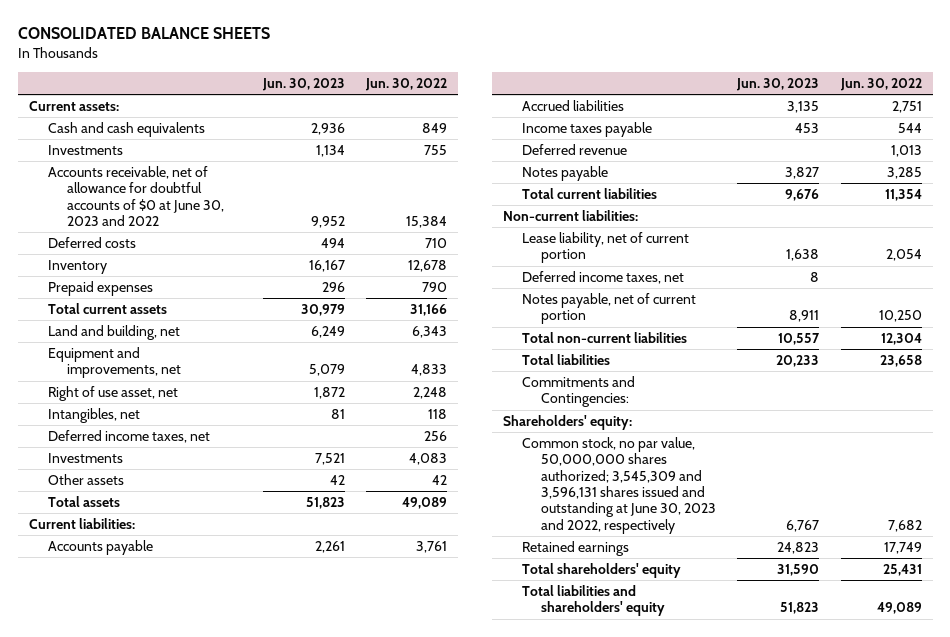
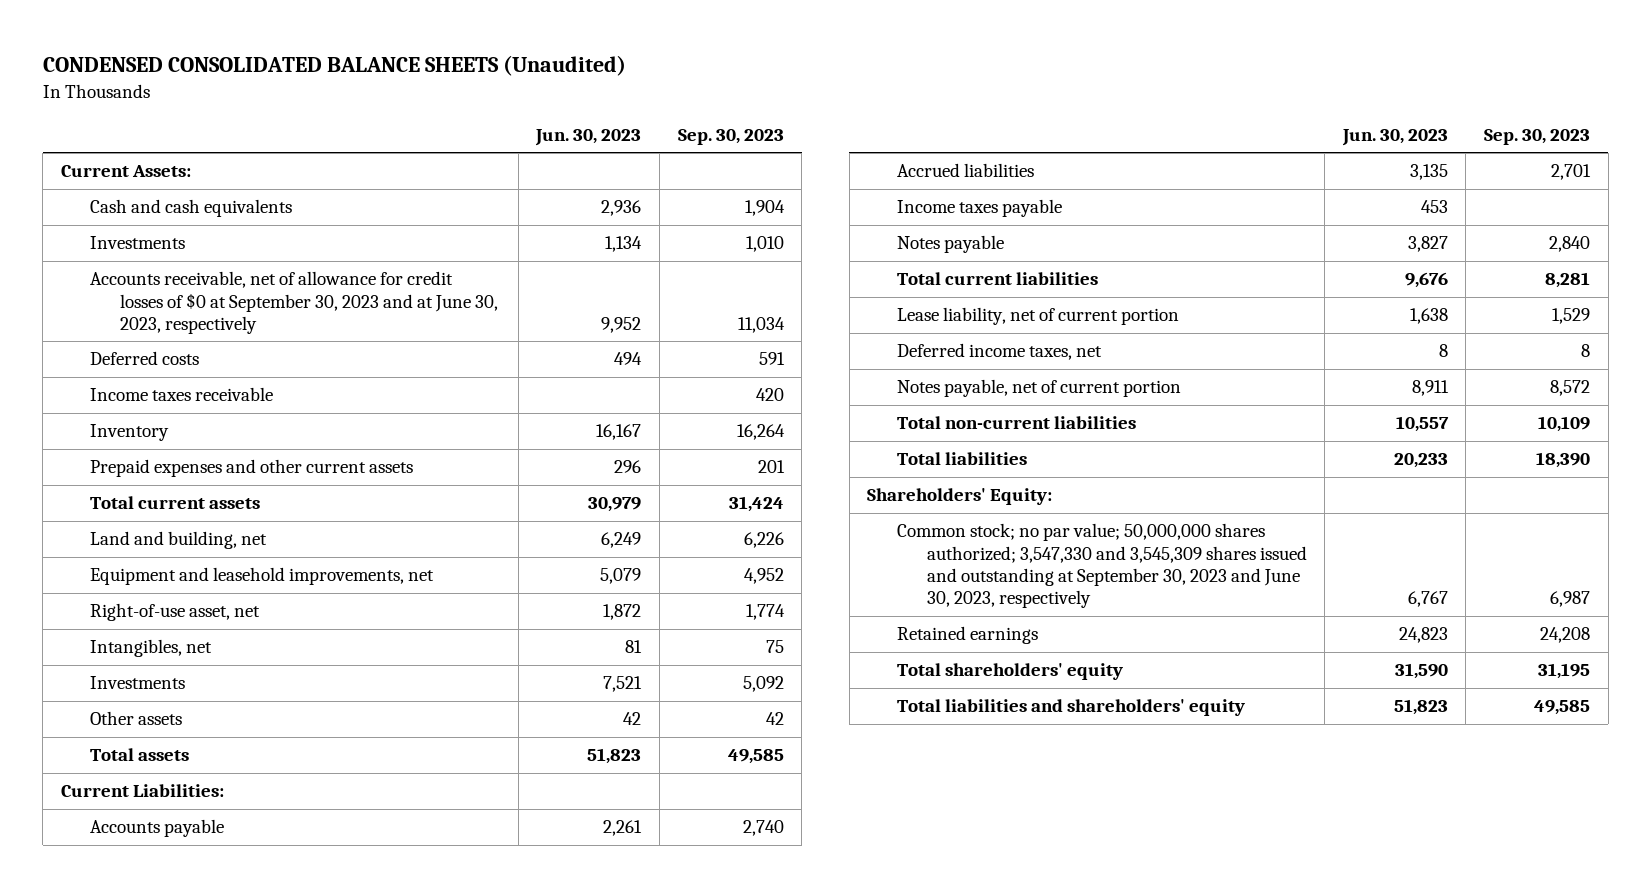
[17,27,270,40] CONSOLIDATED BALANCE SHEETS -> [42,55,626,77] CONDENSED CONSOLIDATED BALANCE SHEETS (Unaudited)
[365,77,448,91] Jun. 30, 2022 -> none
none -> [677,129,784,146] Sep. 30, 2023
[28,100,119,111] Current assets: -> [60,165,191,178] Current Assets:
[47,165,224,226] Accounts receivable, net of allowance for doubtful accounts of $0 at June 30, 2023 and 2022 -> [90,271,499,334] Accounts receivable, net of allowance for credit losses of $0 at September 30, 2023 and at June 30, 2023, respectively
none -> [90,387,274,402] Income taxes receivable
[47,280,153,296] Prepaid expenses -> [90,459,414,478] Prepaid expenses and other current assets
[47,346,181,379] Equipment and improvements, net -> [90,567,435,586] Equipment and leasehold improvements, net
[47,385,178,401] Right of use asset, net -> [90,603,261,622] Right-of-use asset, net
[47,429,210,443] Deferred income taxes, net -> none
[28,517,135,529] Current liabilities: -> [60,784,224,798] Current Liabilities:
[522,143,628,155] Deferred revenue -> none
[503,209,639,221] Non-current liabilities: -> none
[522,375,636,408] Commitments and Contingencies: -> none
[503,414,633,430] Shareholders' equity: -> [867,488,1053,506] Shareholders' Equity:
[522,436,717,534] Common stock, no par value, 50,000,000 shares authorized; 3,545,309 and 3,596,131 shares issued and outstanding at June 30, 2023 and 2022, respectively -> [896,523,1307,609] Common stock; no par value; 50,000,000 shares authorized; 3,547,330 and 3,545,309 shares issued and outstanding at September 30, 2023 and June 30, 2023, respectively

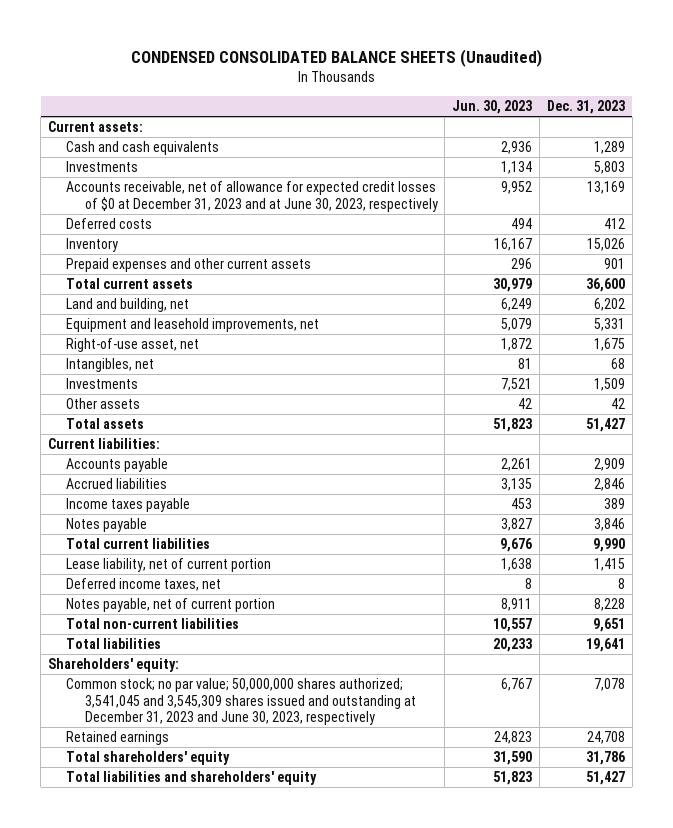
[677,129,784,146] Sep. 30, 2023 -> none
none -> [546,100,625,115] Dec. 31, 2023
[60,165,191,178] Current Assets: -> [48,121,144,133] Current assets:
[90,271,499,334] Accounts receivable, net of allowance for credit losses of $0 at September 30, 2023 and at June 30, 2023, respectively -> [66,181,438,212] Accounts receivable, net of allowance for expected credit losses of $0 at December 31, 2023 and at June 30, 2023, respectively
[90,387,274,402] Income taxes receivable -> none
[60,784,224,798] Current Liabilities: -> [48,438,161,450] Current liabilities:
[867,488,1053,506] Shareholders' Equity: -> [48,658,180,673] Shareholders' equity:
[896,523,1307,609] Common stock; no par value; 50,000,000 shares authorized; 3,547,330 and 3,545,309 shares issued and outstanding at September 30, 2023 and June 30, 2023, respectively -> [66,678,416,726] Common stock; no par value; 50,000,000 shares authorized; 3,541,045 and 3,545,309 shares issued and outstanding at December 31, 2023 and June 30, 2023, respectively

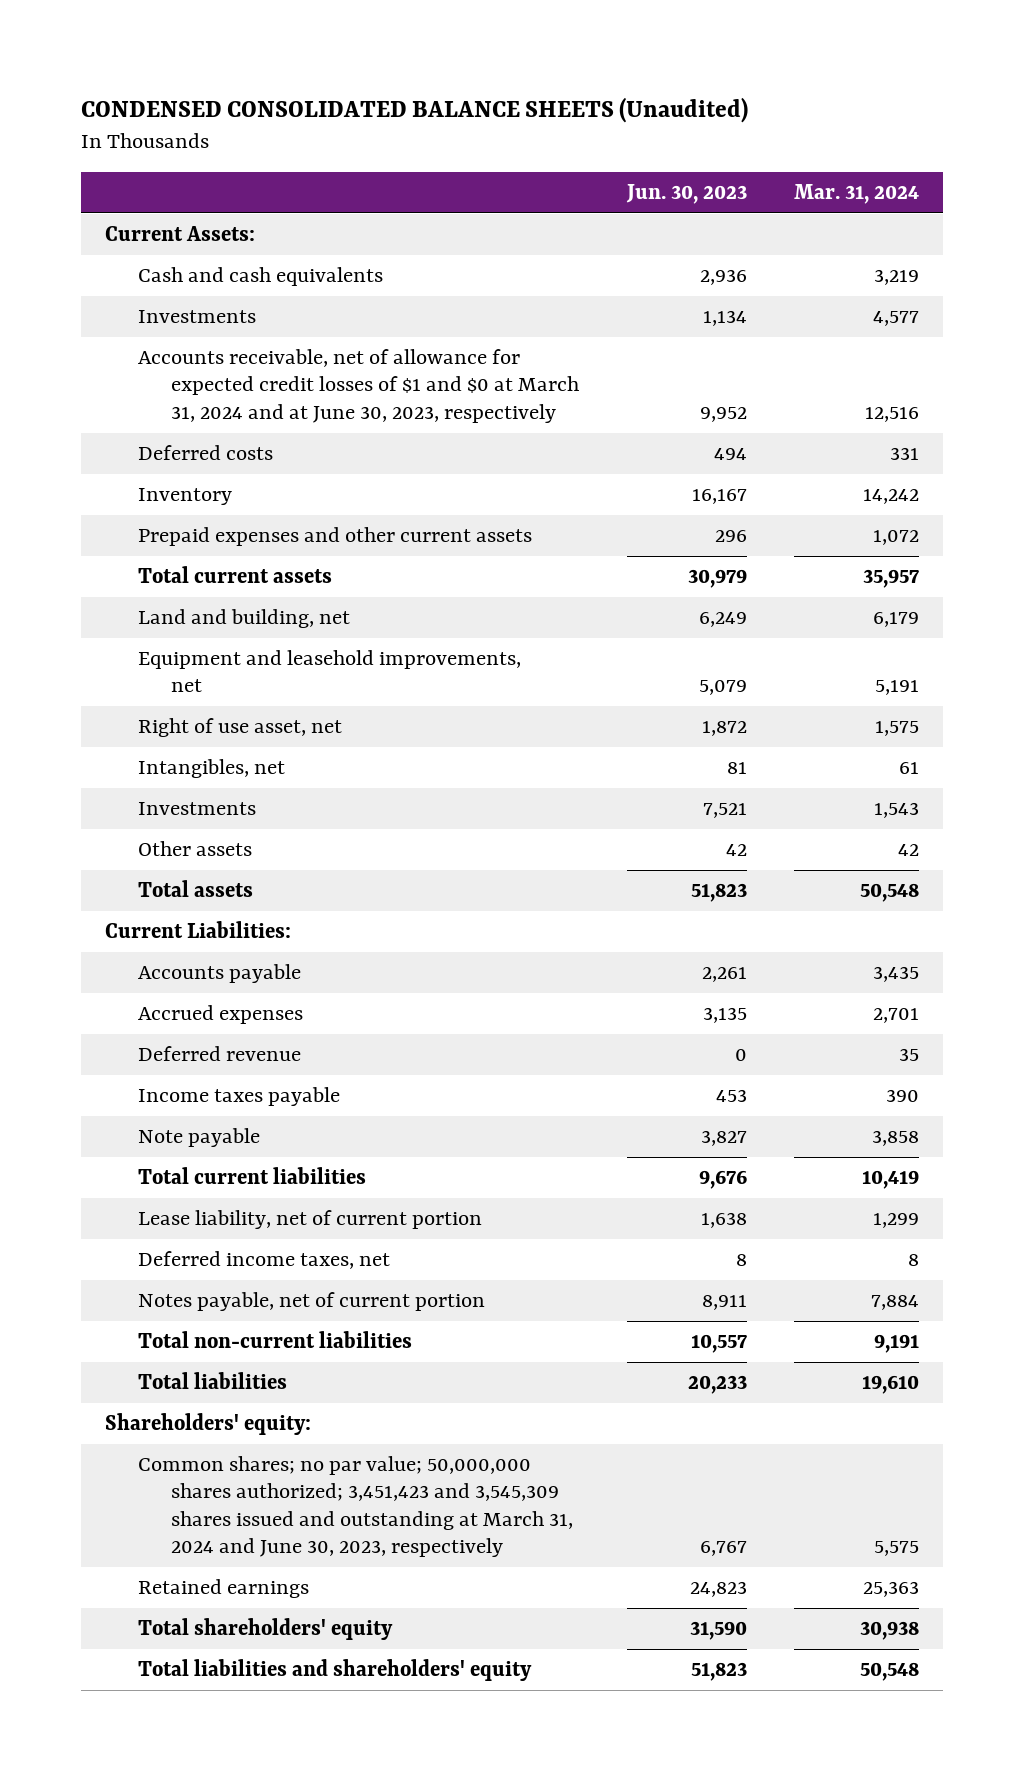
[546,100,625,115] Dec. 31, 2023 -> none
none -> [794,183,920,204] Mar. 31, 2024
[48,121,144,133] Current assets: -> [104,226,255,242] Current Assets:
[66,181,438,212] Accounts receivable, net of allowance for expected credit losses of $0 at December 31, 2023 and at June 30, 2023, respectively -> [137,349,579,423] Accounts receivable, net of allowance for expected credit losses of $1 and $0 at March 31, 2024 and at June 30, 2023, respectively
[66,338,200,353] Right-of-use asset, net -> [137,718,342,738] Right of use asset, net
[48,438,161,450] Current liabilities: -> [104,921,291,939] Current Liabilities:
[66,478,168,490] Accrued liabilities -> [137,1005,303,1025] Accrued expenses
none -> [137,1046,301,1062] Deferred revenue
[66,518,148,533] Notes payable -> [137,1128,260,1148] Note payable
[66,678,416,726] Common stock; no par value; 50,000,000 shares authorized; 3,541,045 and 3,545,309 shares issued and outstanding at December 31, 2023 and June 30, 2023, respectively -> [137,1456,573,1558] Common shares; no par value; 50,000,000 shares authorized; 3,451,423 and 3,545,309 shares issued and outstanding at March 31, 2024 and June 30, 2023, respectively

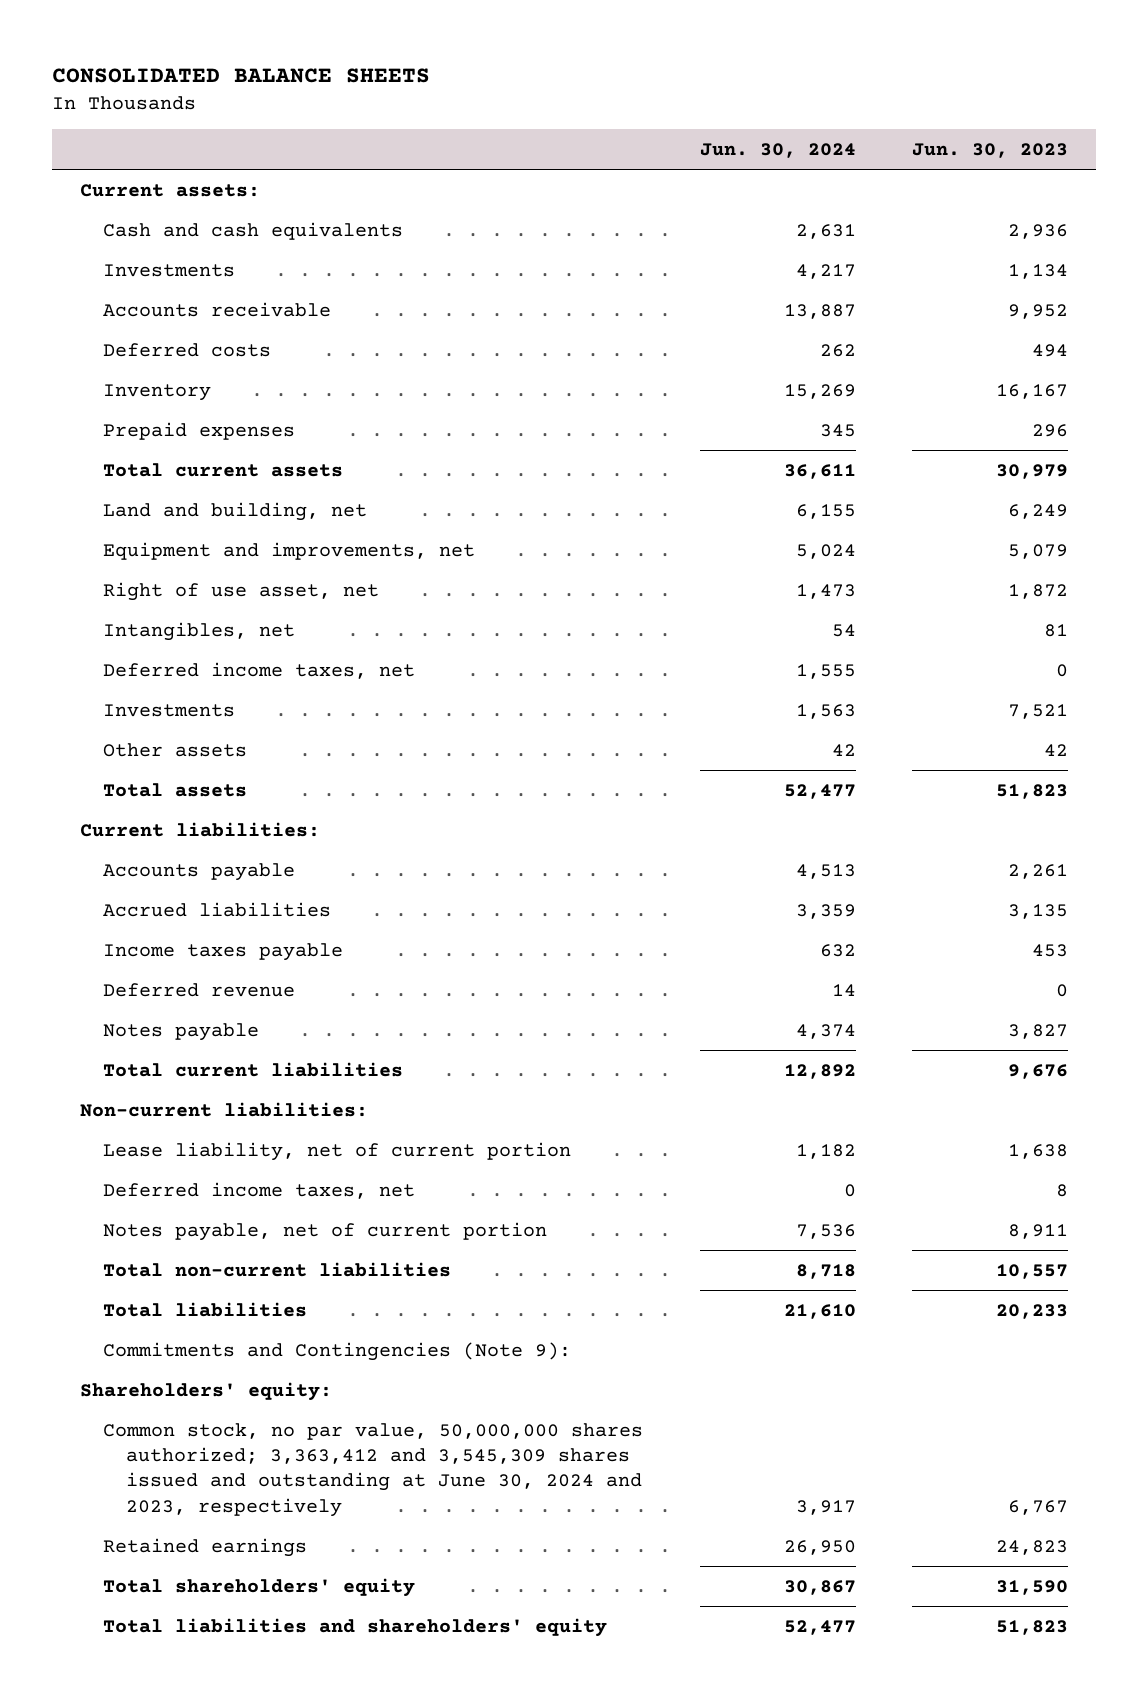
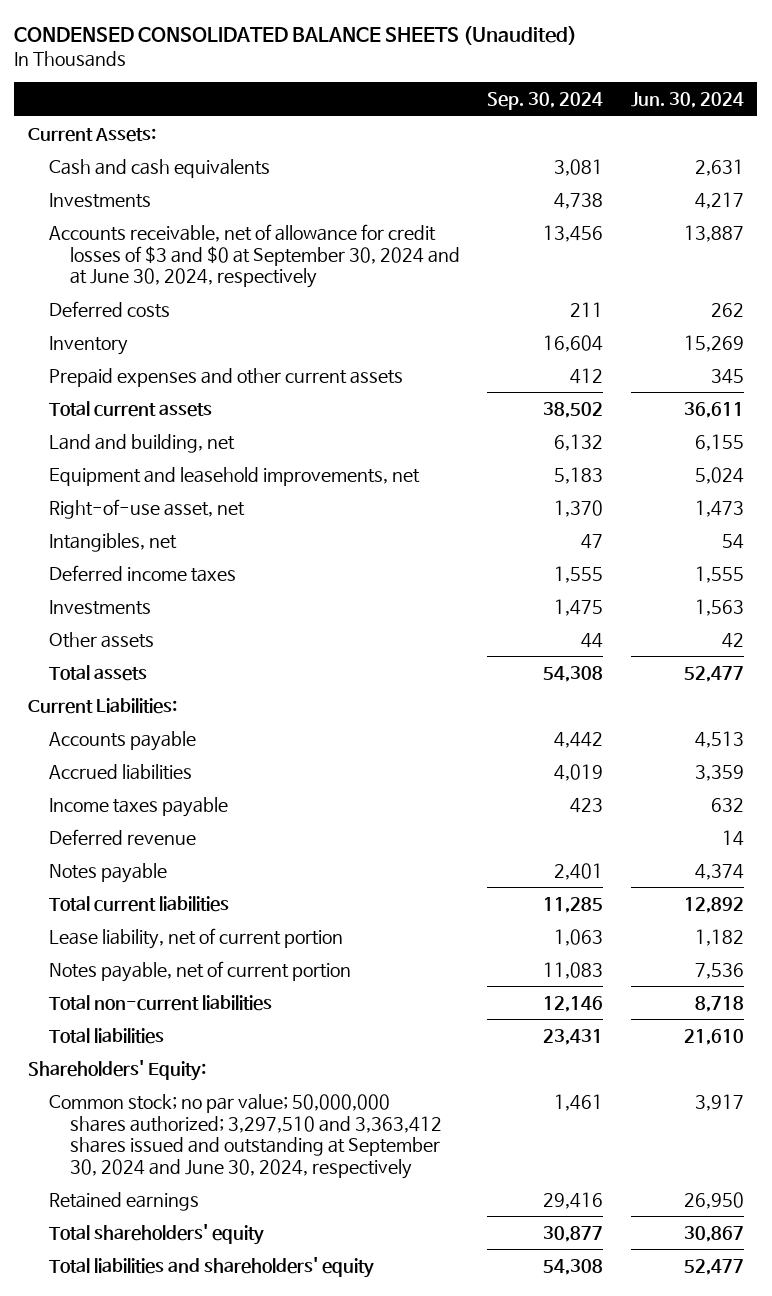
[51,68,430,84] CONSOLIDATED BALANCE SHEETS -> [14,25,578,45] CONDENSED CONSOLIDATED BALANCE SHEETS (Unaudited)
[912,143,1069,159] Jun. 30, 2023 -> none
none -> [487,92,604,111] Sep. 30, 2024
[79,183,260,197] Current assets: -> [28,127,157,142] Current Assets:
[102,301,331,317] Accounts receivable -> [48,223,460,289] Accounts receivable, net of allowance for credit losses of $3 and $0 at September 30, 2024 and at June 30, 2024, respectively
[102,421,295,440] Prepaid expenses -> [48,367,403,387] Prepaid expenses and other current assets
[102,541,475,560] Equipment and improvements, net -> [48,466,420,486] Equipment and leasehold improvements, net
[102,581,379,601] Right of use asset, net -> [48,498,245,519] Right-of-use asset, net
[102,661,415,679] Deferred income taxes, net -> [48,564,236,582] Deferred income taxes
[79,821,320,837] Current liabilities: -> [28,697,178,714] Current Liabilities:
[79,1101,368,1117] Non-current liabilities: -> none
[102,1181,415,1199] Deferred income taxes, net -> none
[102,1341,571,1361] Commitments and Contingencies (Note 9): -> none
[79,1381,332,1401] Shareholders' equity: -> [28,1059,207,1081] Shareholders' Equity:
[102,1422,643,1517] Common stock, no par value, 50,000,000 shares authorized; 3,363,412 and 3,545,309 shares issued and outstanding at June 30, 2024 and 2023, respectively -> [48,1093,442,1179] Common stock; no par value; 50,000,000 shares authorized; 3,297,510 and 3,363,412 shares issued and outstanding at September 30, 2024 and June 30, 2024, respectively

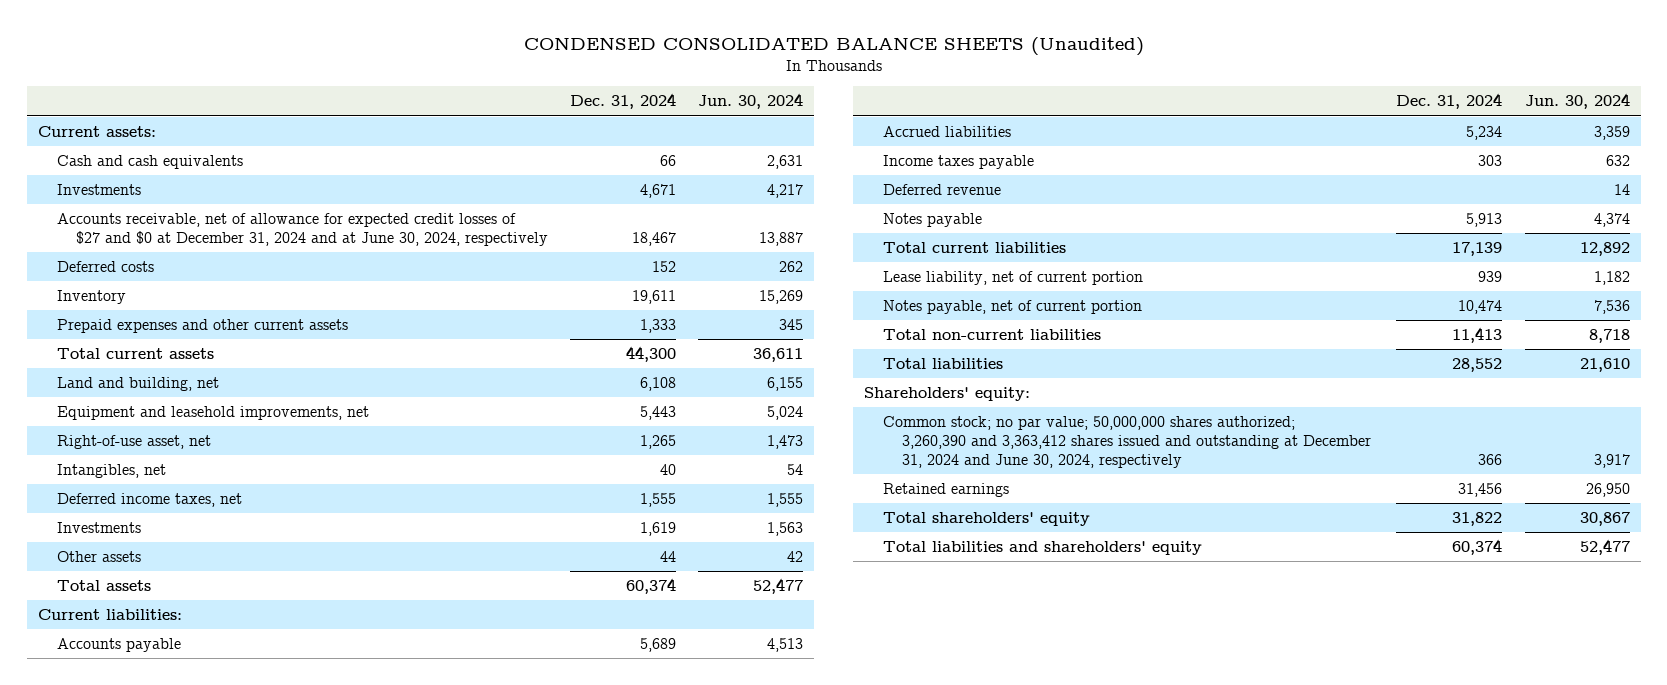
[487,92,604,111] Sep. 30, 2024 -> none
none -> [570,93,677,110] Dec. 31, 2024
[28,127,157,142] Current Assets: -> [37,125,156,137] Current assets:
[48,223,460,289] Accounts receivable, net of allowance for credit losses of $3 and $0 at September 30, 2024 and at June 30, 2024, respectively -> [56,212,548,247] Accounts receivable, net of allowance for expected credit losses of $27 and $0 at December 31, 2024 and at June 30, 2024, respectively
[48,564,236,582] Deferred income taxes -> [56,492,242,507] Deferred income taxes, net
[28,697,178,714] Current Liabilities: -> [37,608,182,620] Current liabilities:
[28,1059,207,1081] Shareholders' Equity: -> [863,386,1030,401] Shareholders' equity:
[48,1093,442,1179] Common stock; no par value; 50,000,000 shares authorized; 3,297,510 and 3,363,412 shares issued and outstanding at September 30, 2024 and June 30, 2024, respectively -> [882,415,1371,469] Common stock; no par value; 50,000,000 shares authorized; 3,260,390 and 3,363,412 shares issued and outstanding at December 31, 2024 and June 30, 2024, respectively

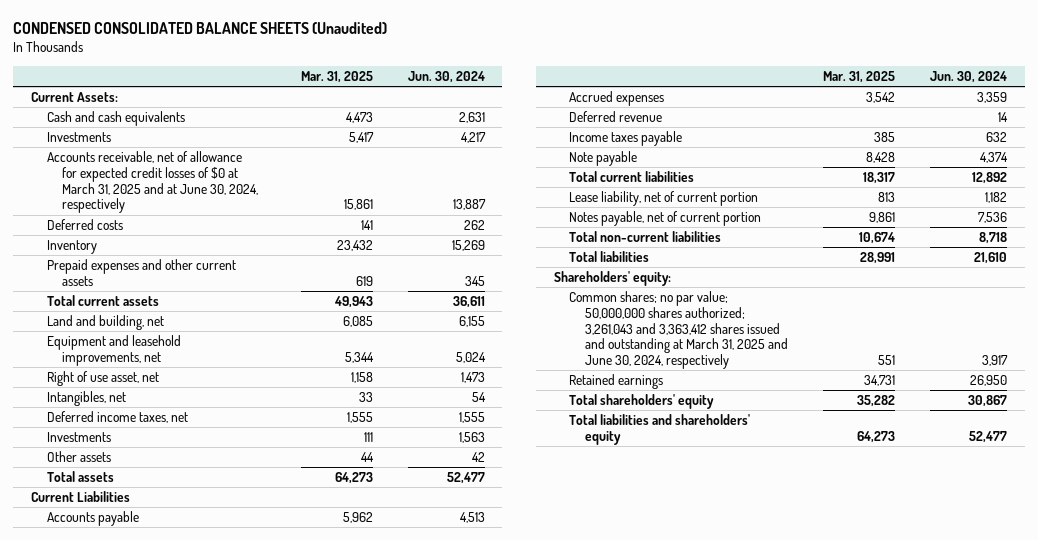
[570,93,677,110] Dec. 31, 2024 -> none
none -> [300,70,373,83] Mar. 31, 2025
[37,125,156,137] Current assets: -> [30,92,118,103] Current Assets:
[56,212,548,247] Accounts receivable, net of allowance for expected credit losses of $27 and $0 at December 31, 2024 and at June 30, 2024, respectively -> [46,151,259,214] Accounts receivable, net of allowance for expected credit losses of $0 at March 31, 2025 and at June 30, 2024, respectively
[56,434,211,449] Right-of-use asset, net -> [46,371,159,387] Right of use asset, net
[37,608,182,620] Current liabilities: -> [30,491,130,503] Current Liabilities
[882,125,1011,137] Accrued liabilities -> [569,91,665,107] Accrued expenses
[882,154,1034,169] Income taxes payable -> [569,131,683,147] Income taxes payable
[882,212,982,227] Notes payable -> [569,151,638,167] Note payable
[882,415,1371,469] Common stock; no par value; 50,000,000 shares authorized; 3,260,390 and 3,363,412 shares issued and outstanding at December 31, 2024 and June 30, 2024, respectively -> [569,291,789,370] Common shares; no par value; 50,000,000 shares authorized; 3,261,043 and 3,363,412 shares issued and outstanding at March 31, 2025 and June 30, 2024, respectively

